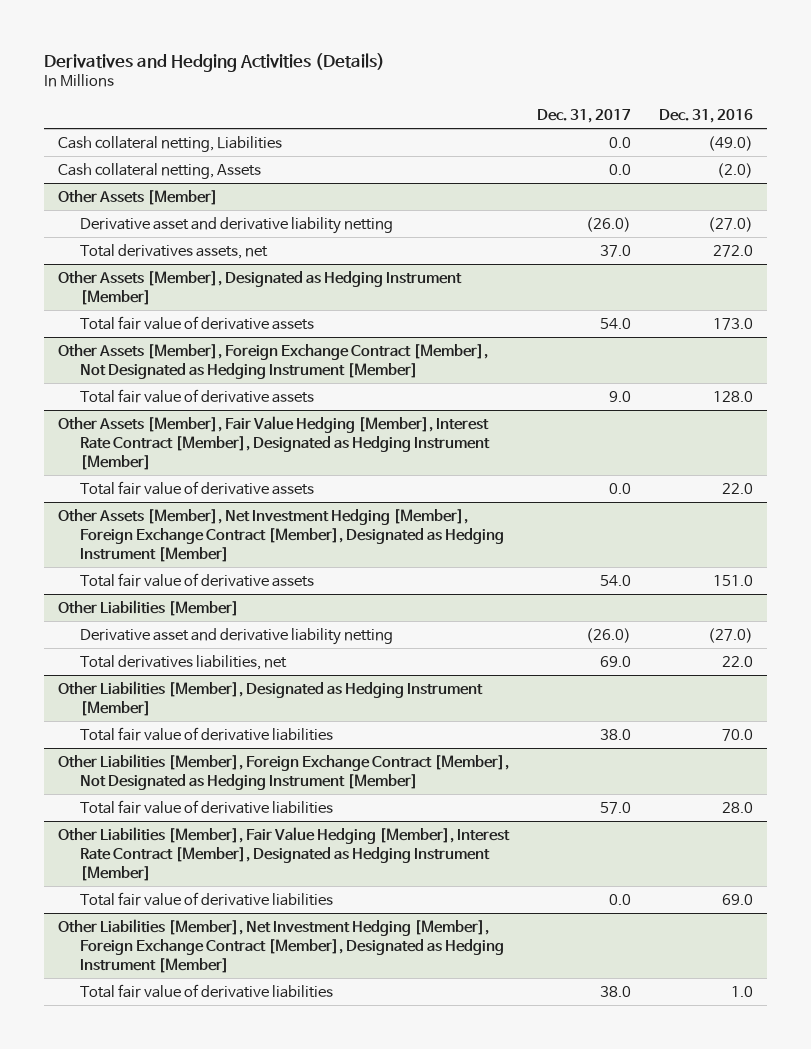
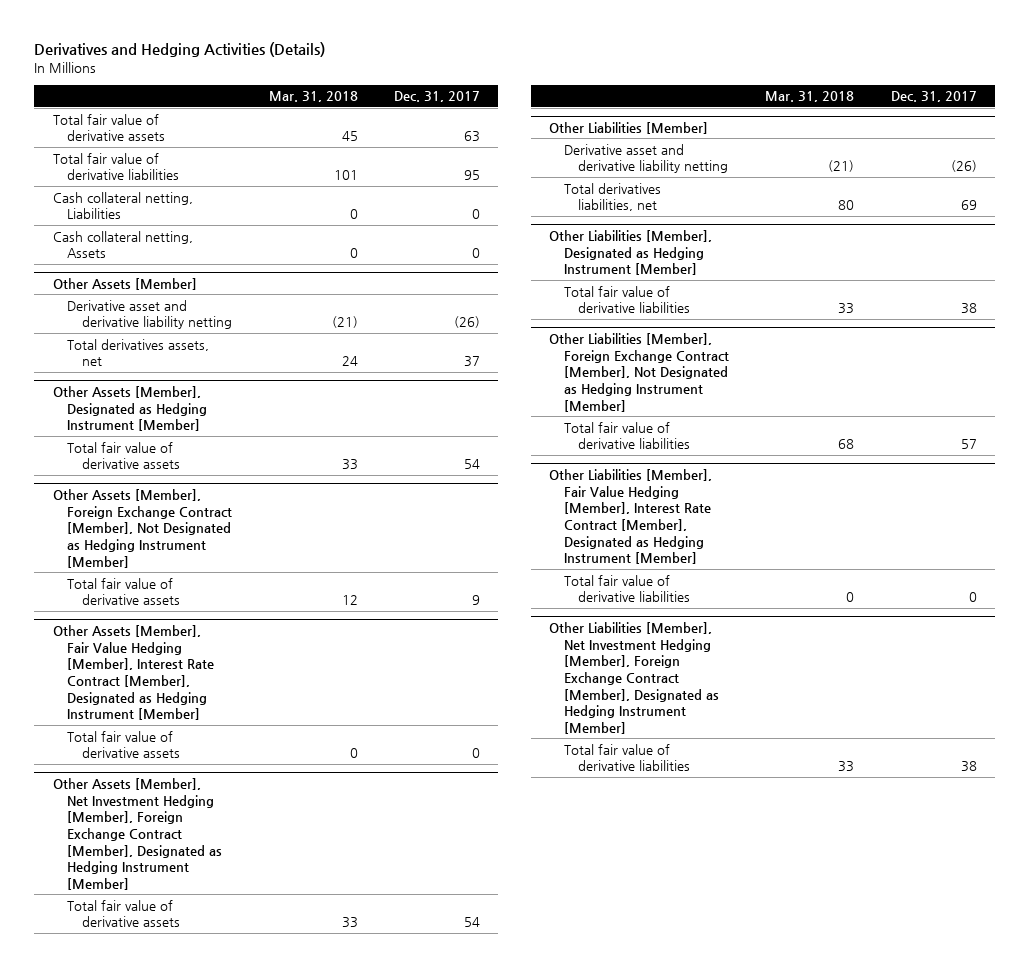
[659,109,754,124] Dec. 31, 2016 -> none
none -> [268,91,358,103] Mar. 31, 2018
none -> [52,113,166,142] Total fair value of derivative assets
none -> [52,152,180,181] Total fair value of derivative liabilities
[609,136,632,148] 0.0 -> [472,209,481,220] 0
[609,163,632,175] 0.0 -> [472,248,481,259] 0
[586,216,632,232] (26.0) -> [454,316,481,329] (26)
[600,244,632,257] 37.0 -> [464,356,481,368] 37
[600,317,632,329] 54.0 -> [464,459,481,470] 54
[609,390,632,402] 9.0 -> [472,595,481,606] 9
[609,482,632,494] 0.0 -> [472,748,481,759] 0
[600,574,632,586] 54.0 -> [464,917,481,928] 54
[586,627,632,643] (26.0) -> [950,160,977,173] (26)
[600,655,632,667] 69.0 -> [960,200,977,211] 69
[600,728,632,740] 38.0 -> [960,303,977,315] 38
[600,801,632,814] 57.0 -> [960,439,977,450] 57
[609,893,632,905] 0.0 -> [968,592,977,603] 0
[600,985,632,997] 38.0 -> [960,761,977,773] 38

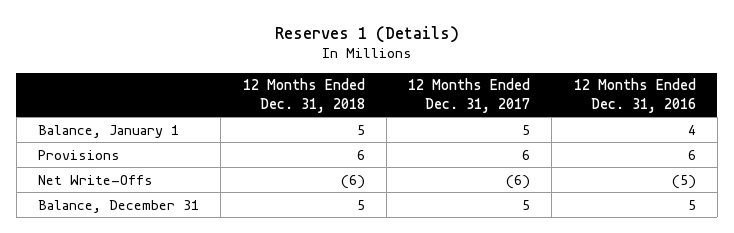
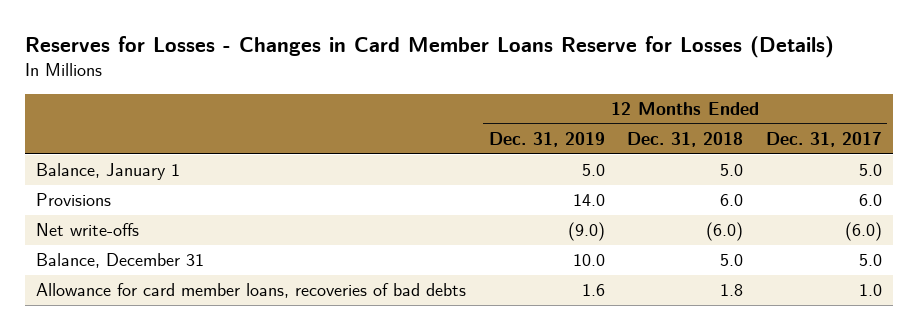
[274,25,459,43] Reserves 1 (Details) -> [24,36,834,59] Reserves for Losses - Changes in Card Member Loans Reserve for Losses (Details)
[573,78,696,113] 12 Months Ended Dec. 31, 2016 -> none
none -> [488,131,605,147] Dec. 31, 2019
[356,124,365,135] 5 -> [720,164,744,177] 5.0
[522,124,531,135] 5 -> [858,164,882,177] 5.0
[356,149,365,160] 6 -> [720,194,744,207] 6.0
[522,149,531,160] 6 -> [858,194,882,207] 6.0
[38,174,154,185] Net Write-Offs -> [36,223,140,237] Net write-offs
[340,174,365,189] (6) -> [706,222,744,242] (6.0)
[506,174,531,189] (6) -> [844,222,882,242] (6.0)
[356,199,365,210] 5 -> [720,254,744,267] 5.0
[522,199,531,210] 5 -> [858,254,882,267] 5.0
none -> [36,283,467,299] Allowance for card member loans, recoveries of bad debts

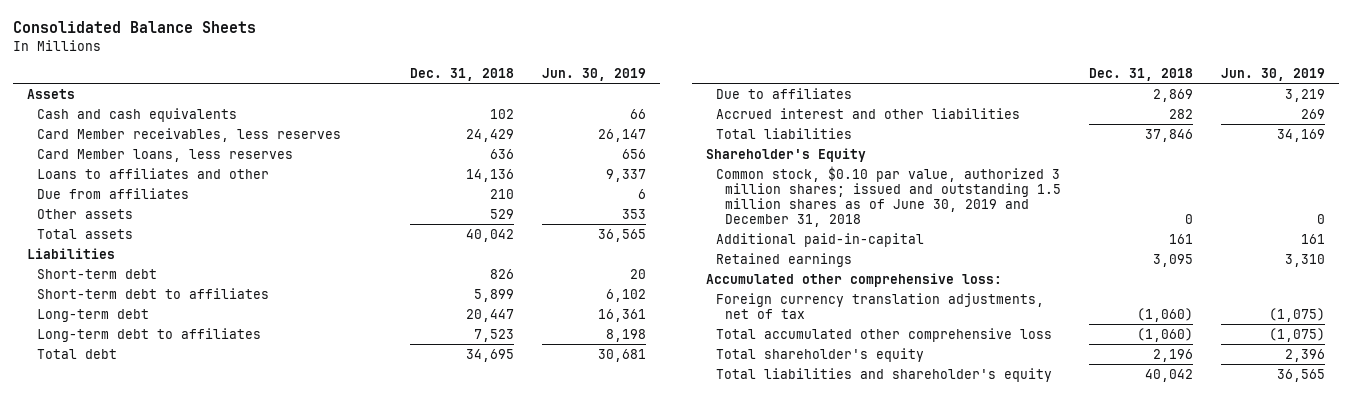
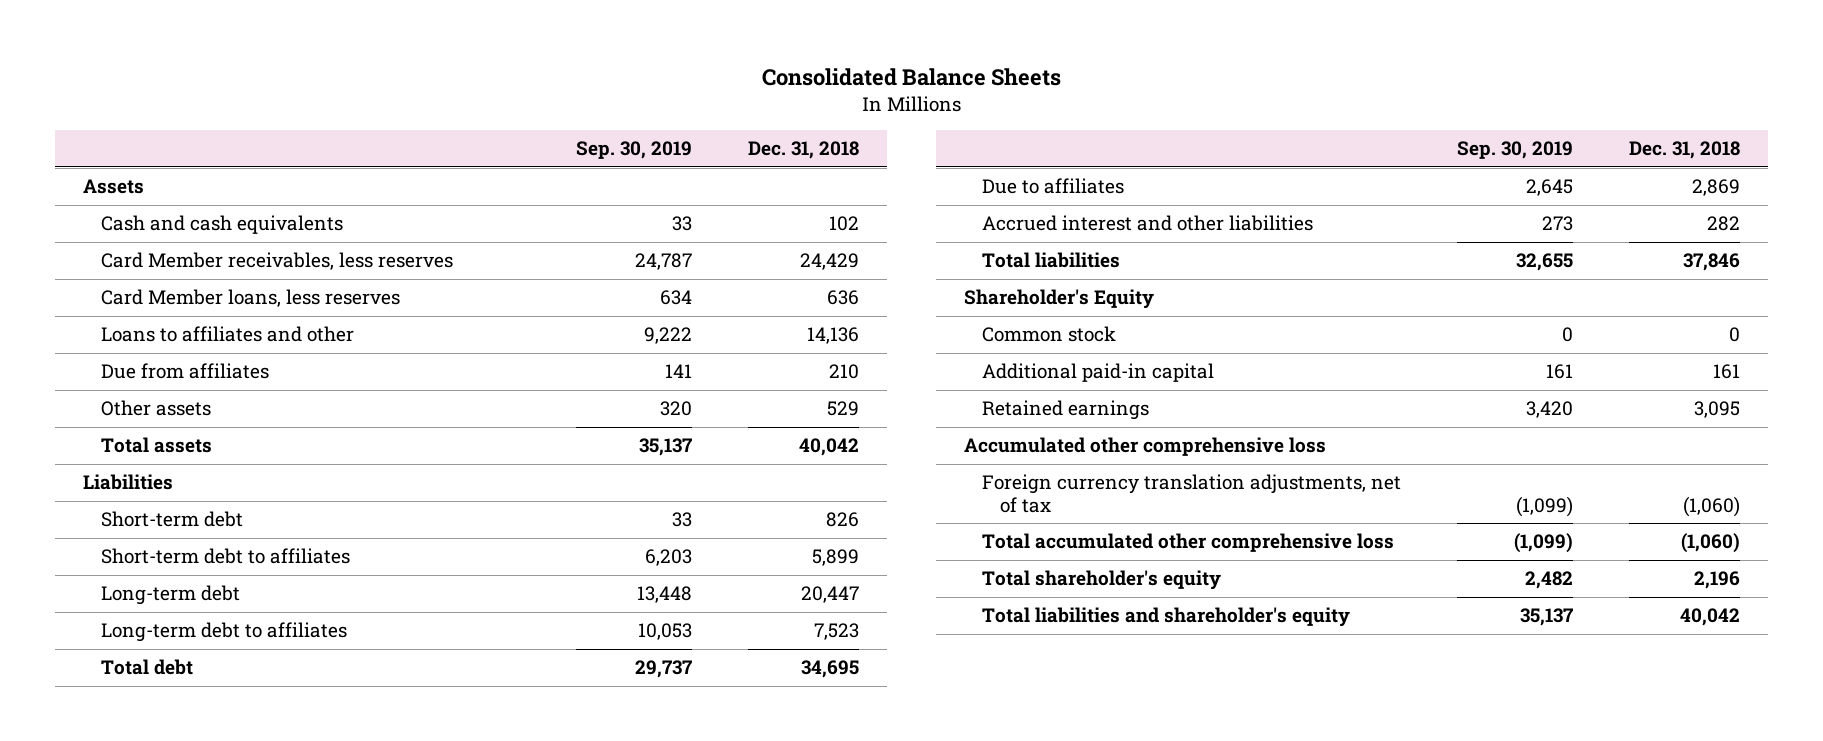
[542,68,647,82] Jun. 30, 2019 -> none
none -> [576,141,693,160] Sep. 30, 2019
[715,165,1062,228] Common stock, $0.10 par value, authorized 3 million shares; issued and outstanding 1.5 million shares as of June 30, 2019 and December 31, 2018 -> [981,326,1116,343] Common stock
[715,232,924,247] Additional paid-in-capital -> [981,363,1214,383] Additional paid-in capital
[706,272,1003,287] Accumulated other comprehensive loss: -> [963,437,1326,457] Accumulated other comprehensive loss

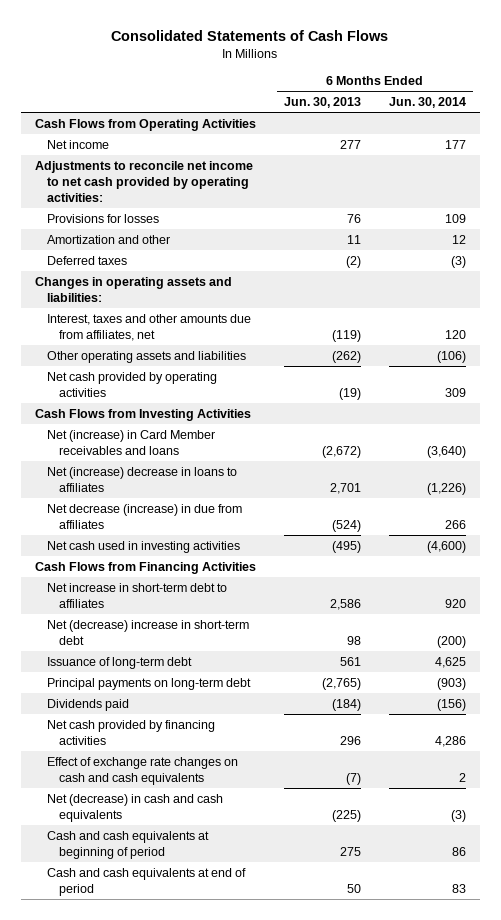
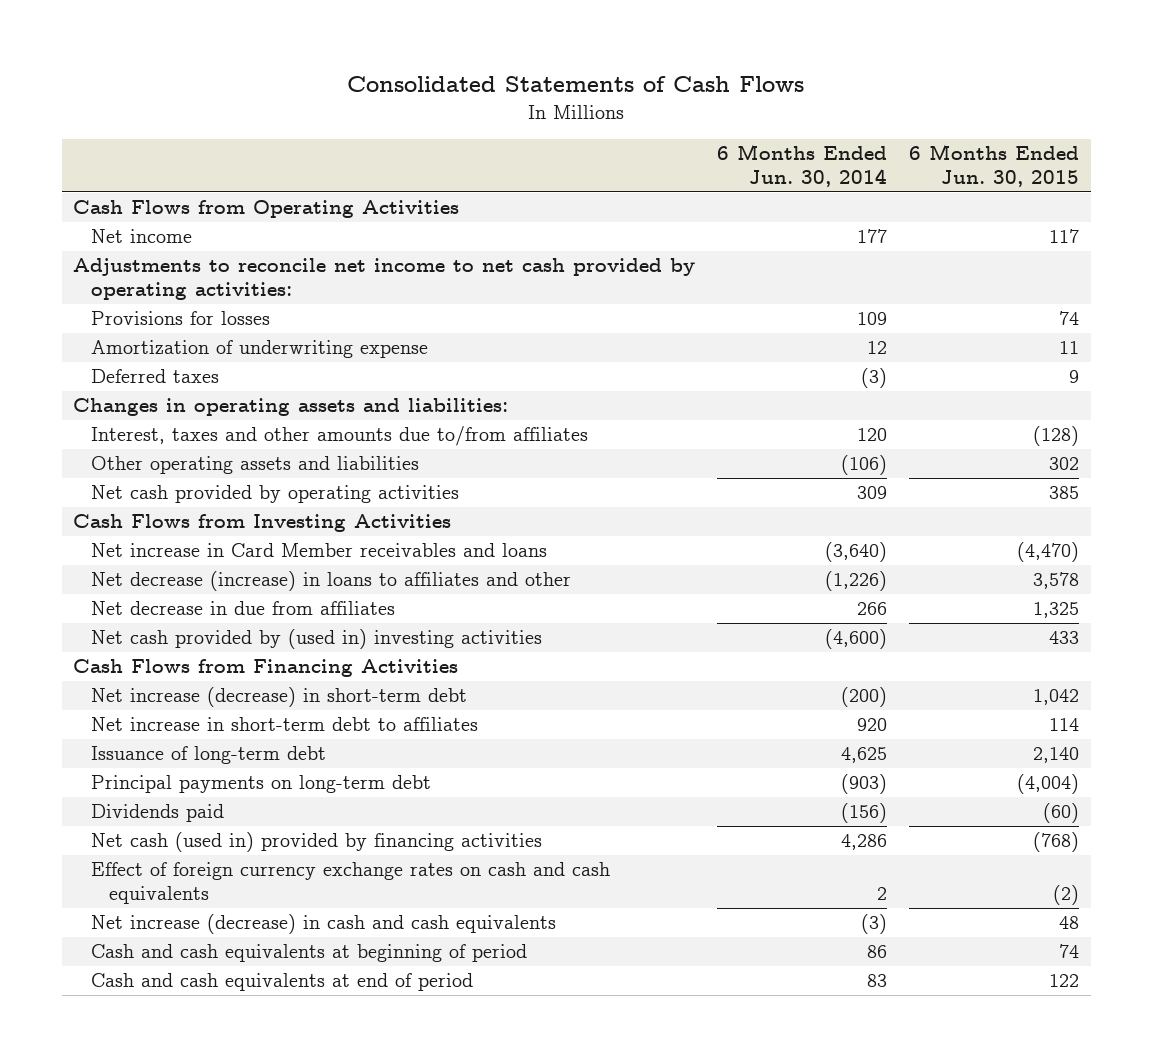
[283,96,361,108] Jun. 30, 2013 -> none
none -> [909,144,1080,187] 6 Months Ended Jun. 30, 2015
[47,234,171,244] Amortization and other -> [90,340,428,359] Amortization of underwriting expense
[47,313,252,341] Interest, taxes and other amounts due from affiliates, net -> [90,426,588,447] Interest, taxes and other amounts due to/from affiliates
[47,429,216,455] Net (increase) in Card Member receivables and loans -> [90,543,547,558] Net increase in Card Member receivables and loans
[47,466,238,492] Net (increase) decrease in loans to affiliates -> [90,571,571,592] Net decrease (increase) in loans to affiliates and other
[47,503,243,529] Net decrease (increase) in due from affiliates -> [90,601,395,616] Net decrease in due from affiliates
[47,540,241,553] Net cash used in investing activities -> [90,629,542,650] Net cash provided by (used in) investing activities
none -> [90,687,467,708] Net increase (decrease) in short-term debt
[47,619,250,645] Net (decrease) increase in short-term debt -> none
[47,719,216,745] Net cash provided by financing activities -> [90,832,542,853] Net cash (used in) provided by financing activities
[47,756,239,785] Effect of exchange rate changes on cash and cash equivalents -> [90,862,610,904] Effect of foreign currency exchange rates on cash and cash equivalents
[47,793,224,822] Net (decrease) in cash and cash equivalents -> [90,914,556,935] Net increase (decrease) in cash and cash equivalents

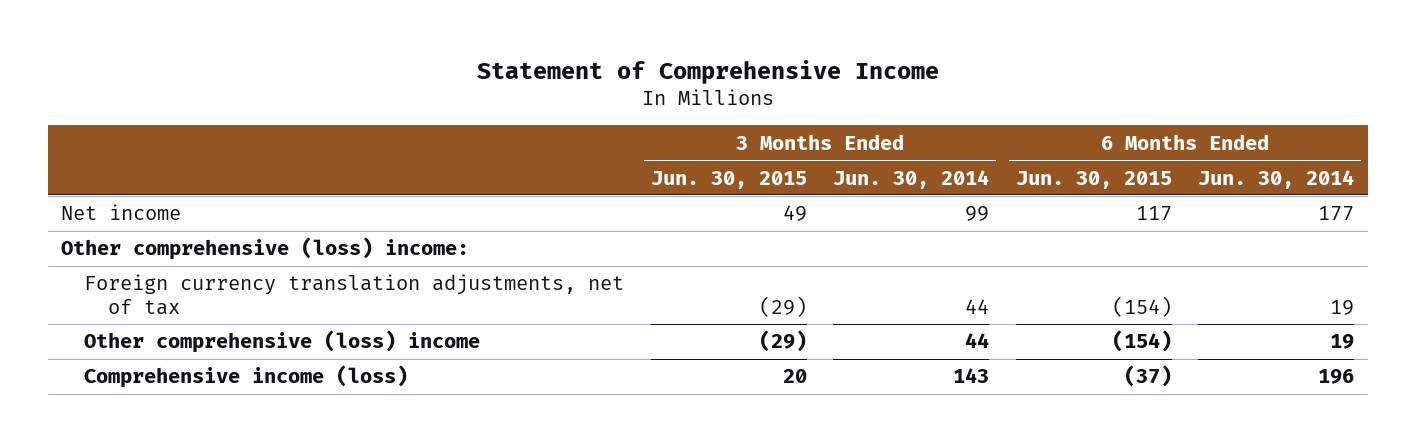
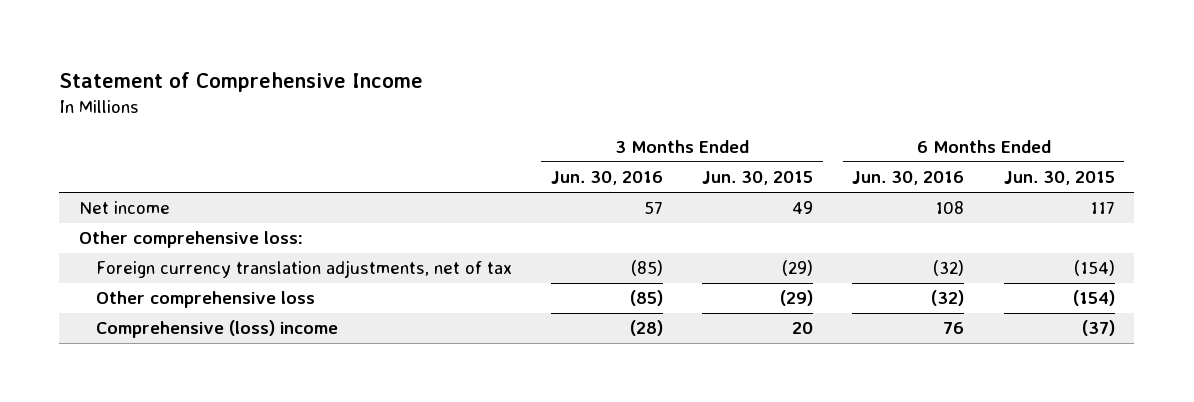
[833,169,990,189] Jun. 30, 2014 -> none
[1198,169,1355,189] Jun. 30, 2014 -> none
none -> [551,171,664,186] Jun. 30, 2016
none -> [852,171,965,186] Jun. 30, 2016
[60,237,469,261] Other comprehensive (loss) income: -> [78,231,303,249] Other comprehensive loss:
[84,330,481,354] Other comprehensive (loss) income -> [96,291,316,309] Other comprehensive loss
[84,365,409,389] Comprehensive income (loss) -> [96,320,339,339] Comprehensive (loss) income

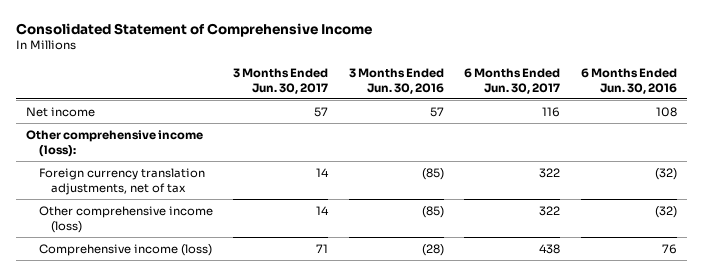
[59,72,424,93] Statement of Comprehensive Income -> [15,22,372,37] Consolidated Statement of Comprehensive Income
[702,171,814,186] Jun. 30, 2015 -> none
[1003,171,1115,186] Jun. 30, 2015 -> none
none -> [233,67,329,94] 3 Months Ended Jun. 30, 2017
none -> [464,67,561,94] 6 Months Ended Jun. 30, 2017
[78,231,303,249] Other comprehensive loss: -> [26,129,204,157] Other comprehensive income (loss):
[96,291,316,309] Other comprehensive loss -> [38,205,213,233] Other comprehensive income (loss)
[96,320,339,339] Comprehensive (loss) income -> [38,243,212,256] Comprehensive income (loss)

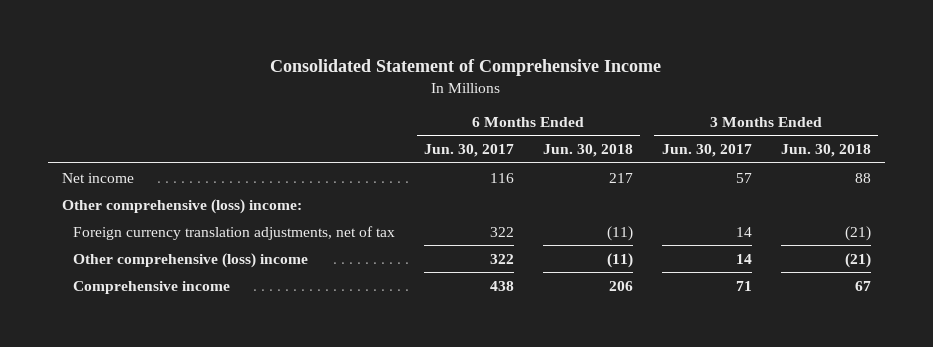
[348,67,444,94] 3 Months Ended Jun. 30, 2016 -> none
[580,67,677,94] 6 Months Ended Jun. 30, 2016 -> none
none -> [542,144,633,158] Jun. 30, 2018
none -> [780,144,871,158] Jun. 30, 2018
[26,129,204,157] Other comprehensive income (loss): -> [62,198,303,214] Other comprehensive (loss) income:
[38,205,213,233] Other comprehensive income (loss) -> [73,252,309,268] Other comprehensive (loss) income
[38,243,212,256] Comprehensive income (loss) -> [73,280,231,294] Comprehensive income

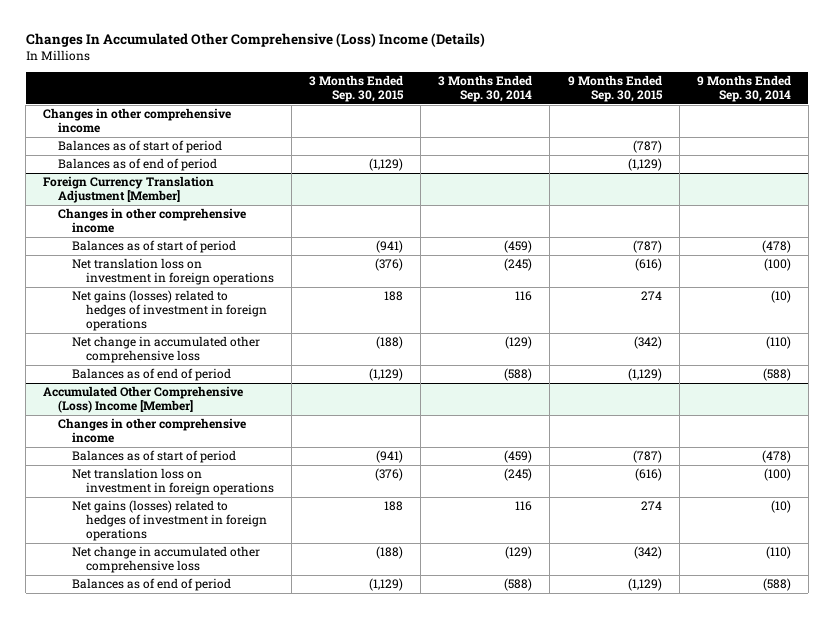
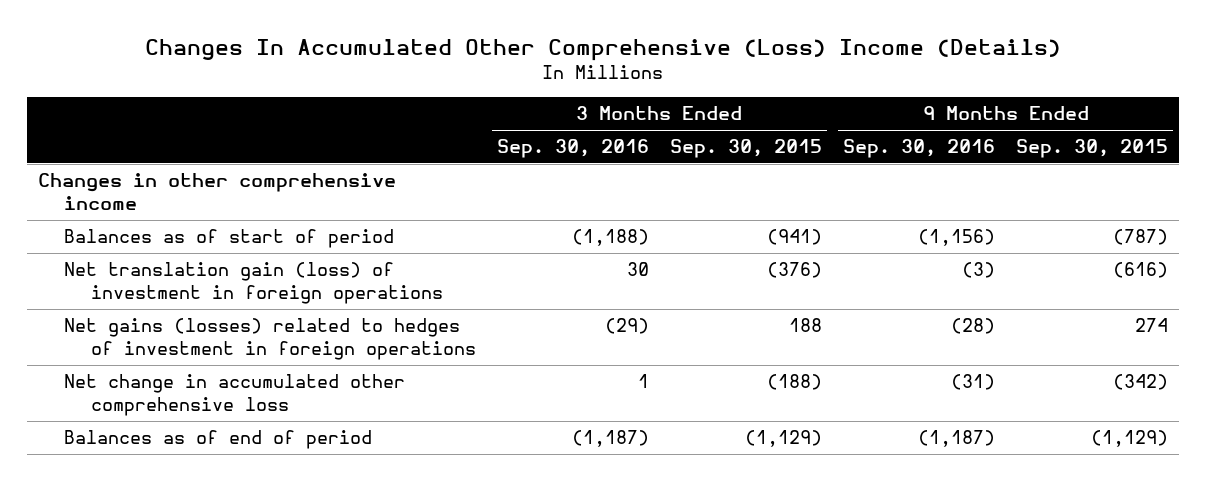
[438,75,533,103] 3 Months Ended Sep. 30, 2014 -> none
[696,75,791,103] 9 Months Ended Sep. 30, 2014 -> none
none -> [496,139,649,159] Sep. 30, 2016
none -> [843,139,996,159] Sep. 30, 2016
[57,140,222,154] Balances as of start of period -> none
[57,158,217,172] Balances as of end of period -> none
[43,176,215,204] Foreign Currency Translation Adjustment [Member] -> none
[57,208,246,234] Changes in other comprehensive income -> none
[71,290,268,332] Net gains (losses) related to hedges of investment in foreign operations -> none
[71,336,260,364] Net change in accumulated other comprehensive loss -> none
[71,368,231,382] Balances as of end of period -> none
[43,386,244,414] Accumulated Other Comprehensive (Loss) Income [Member] -> none
[57,418,246,444] Changes in other comprehensive income -> none
[71,450,236,464] Balances as of start of period -> none
[71,468,275,496] Net translation loss on investment in foreign operations -> none
[71,258,275,286] Net translation loss on investment in foreign operations -> [64,262,443,305] Net translation gain (loss) of investment in foreign operations

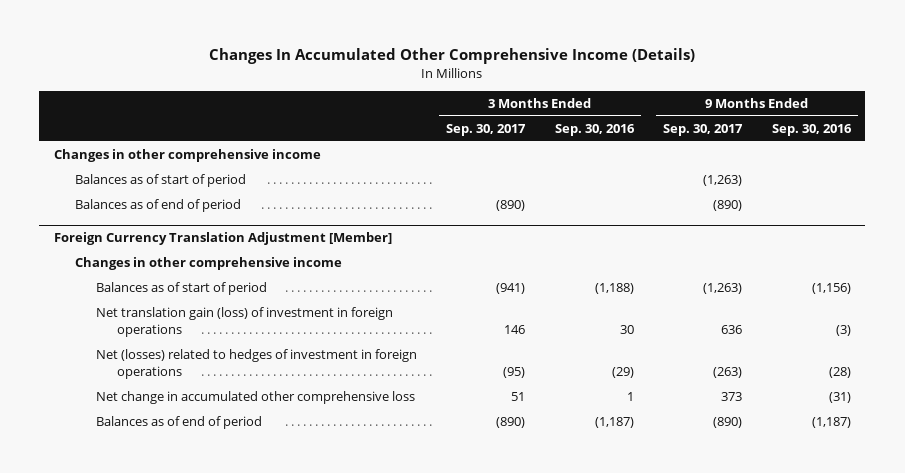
[144,39,1061,62] Changes In Accumulated Other Comprehensive (Loss) Income (Details) -> [209,47,696,64] Changes In Accumulated Other Comprehensive Income (Details)
[669,139,822,159] Sep. 30, 2015 -> none
[1016,139,1169,159] Sep. 30, 2015 -> none
none -> [446,123,527,136] Sep. 30, 2017
none -> [663,123,744,136] Sep. 30, 2017
none -> [75,174,247,188] Balances as of start of period
none -> [75,199,242,213] Balances as of end of period
none -> [54,232,393,246] Foreign Currency Translation Adjustment [Member]
none -> [75,257,343,271] Changes in other comprehensive income
[64,318,476,361] Net gains (losses) related to hedges of investment in foreign operations -> [95,349,417,379] Net (losses) related to hedges of investment in foreign operations

